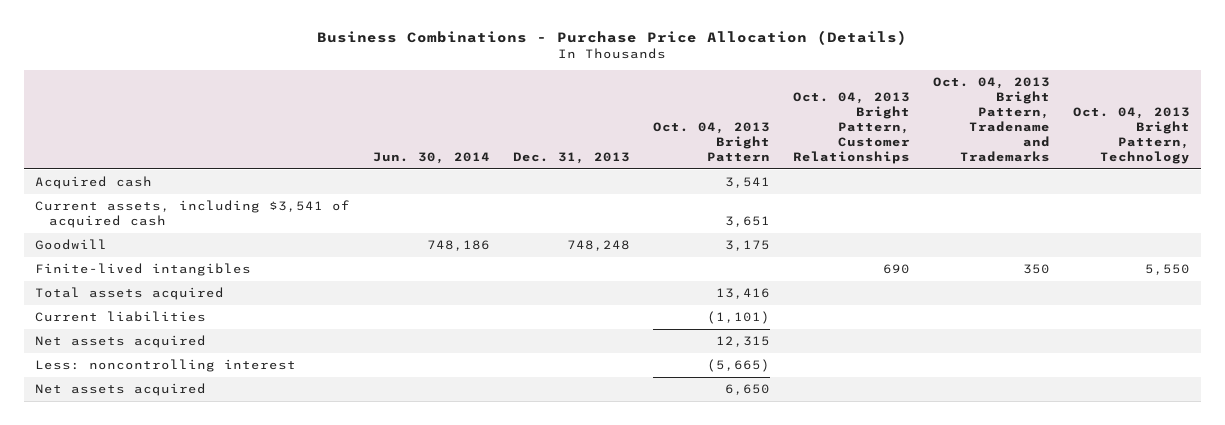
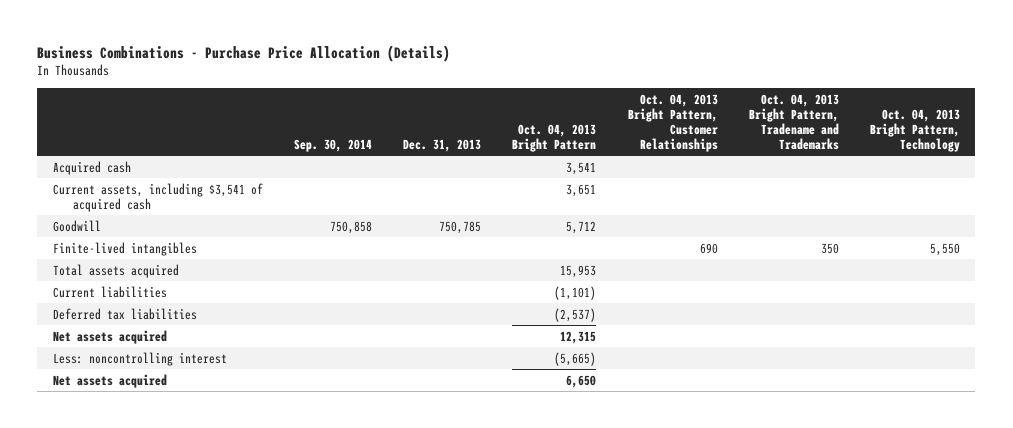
[373,152,491,165] Jun. 30, 2014 -> none
none -> [294,138,373,152] Sep. 30, 2014
[566,239,630,251] 748,248 -> [439,220,482,234] 750,785
[724,239,770,251] 3,175 -> [566,220,597,234] 5,712
[715,287,770,299] 13,416 -> [560,264,597,278] 15,953
none -> [53,307,198,320] Deferred tax liabilities

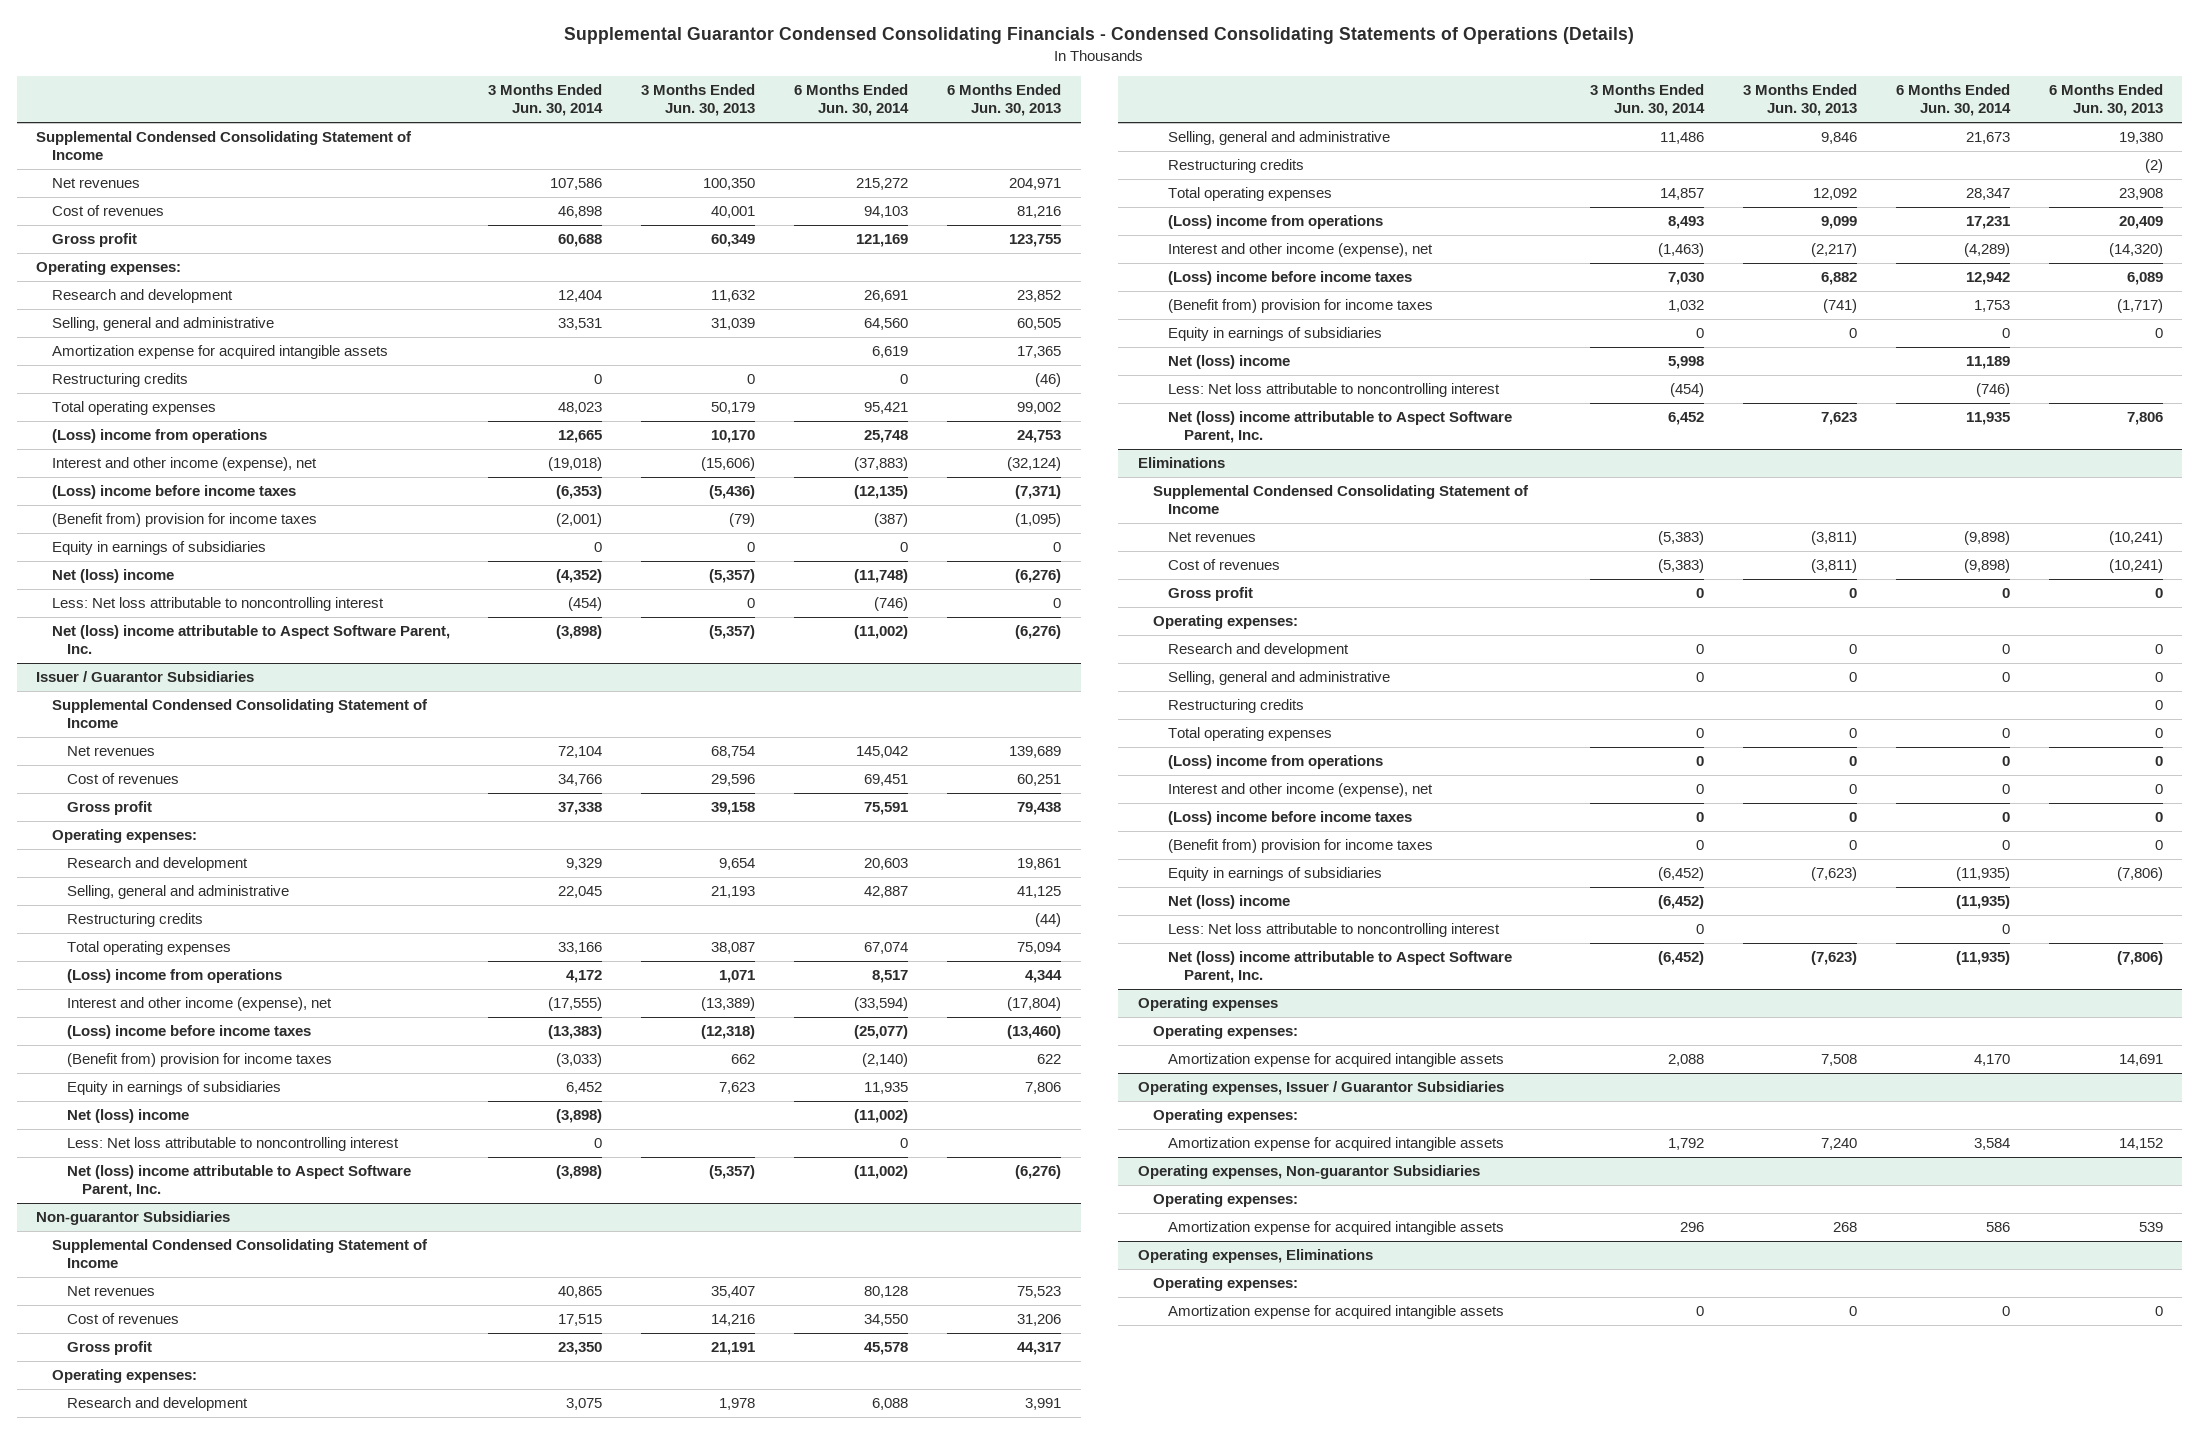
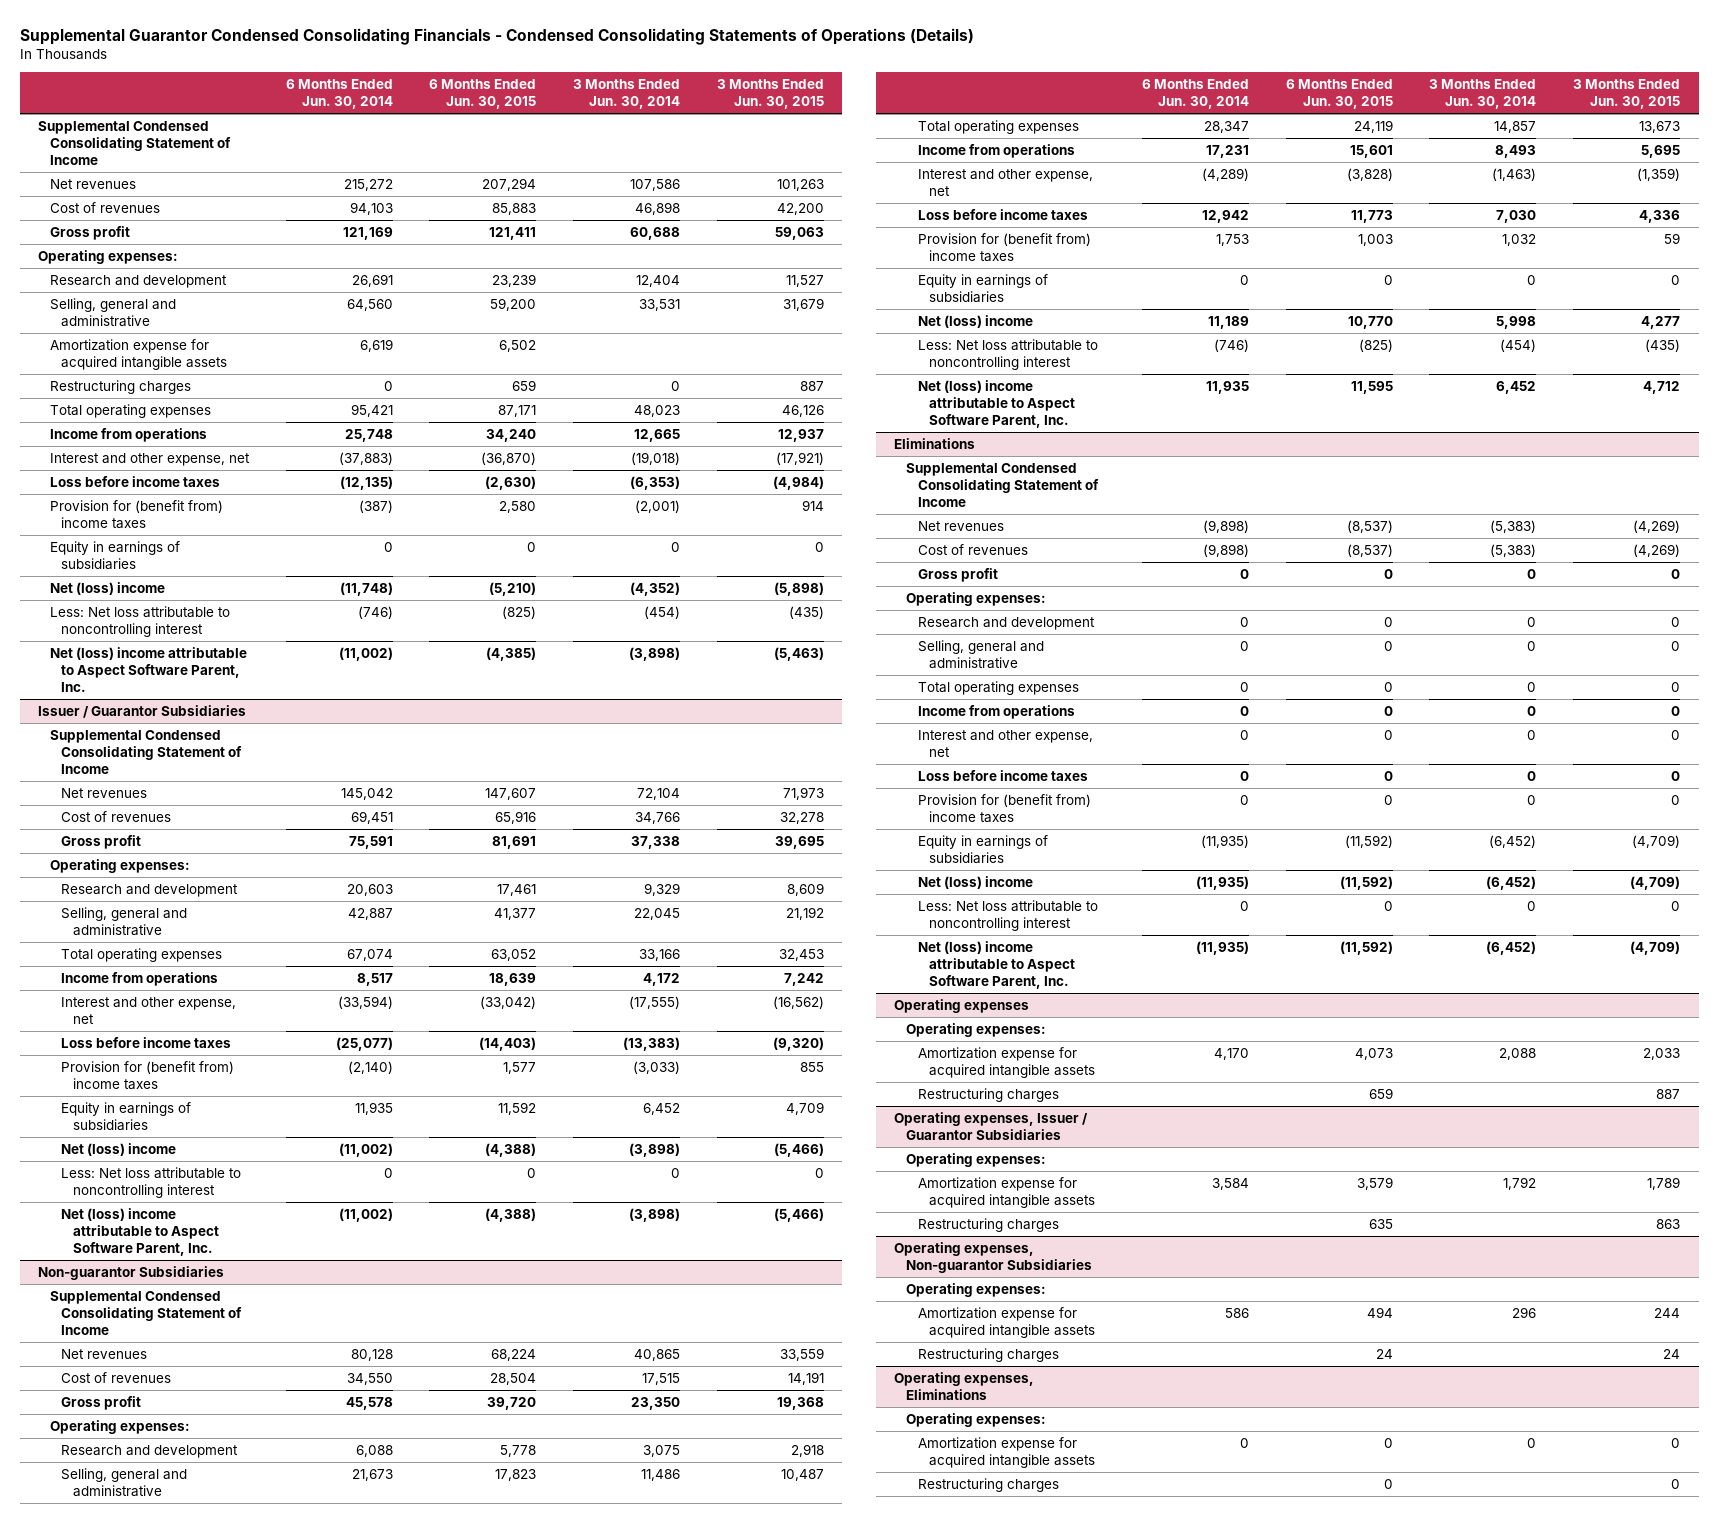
[641,84,756,117] 3 Months Ended Jun. 30, 2013 -> none
[947,84,1062,117] 6 Months Ended Jun. 30, 2013 -> none
none -> [429,79,537,110] 6 Months Ended Jun. 30, 2015
none -> [716,79,824,110] 3 Months Ended Jun. 30, 2015
[51,373,188,388] Restructuring credits -> [49,380,191,395] Restructuring charges
[51,429,267,444] (Loss) income from operations -> [49,428,207,443] Income from operations
[51,457,317,472] Interest and other income (expense), net -> [49,453,250,467] Interest and other expense, net
[51,485,296,500] (Loss) income before income taxes -> [49,476,220,488] Loss before income taxes
[51,513,317,528] (Benefit from) provision for income taxes -> [49,500,223,529] Provision for (benefit from) income taxes
[66,913,203,928] Restructuring credits -> none
[66,969,282,984] (Loss) income from operations -> [61,972,219,987] Income from operations
[66,997,332,1012] Interest and other income (expense), net -> [61,997,237,1024] Interest and other expense, net
[66,1025,311,1040] (Loss) income before income taxes -> [61,1037,232,1049] Loss before income taxes
[66,1053,332,1068] (Benefit from) provision for income taxes -> [61,1061,235,1090] Provision for (benefit from) income taxes
[1168,159,1305,174] Restructuring credits -> none
[1168,215,1384,230] (Loss) income from operations -> [917,144,1075,159] Income from operations
[1168,243,1434,258] Interest and other income (expense), net -> [917,169,1093,196] Interest and other expense, net
[1168,271,1413,286] (Loss) income before income taxes -> [917,209,1088,221] Loss before income taxes
[1168,299,1434,314] (Benefit from) provision for income taxes -> [917,233,1091,262] Provision for (benefit from) income taxes
[1168,699,1305,714] Restructuring credits -> none
[1168,755,1384,770] (Loss) income from operations -> [917,705,1075,720] Income from operations
[1168,783,1434,798] Interest and other income (expense), net -> [917,730,1093,757] Interest and other expense, net
[1168,811,1413,826] (Loss) income before income taxes -> [917,770,1088,782] Loss before income taxes
[1168,839,1434,854] (Benefit from) provision for income taxes -> [917,794,1091,823] Provision for (benefit from) income taxes
none -> [917,1088,1059,1103] Restructuring charges
none -> [917,1218,1059,1233] Restructuring charges
none -> [917,1348,1059,1363] Restructuring charges
none -> [917,1478,1059,1493] Restructuring charges

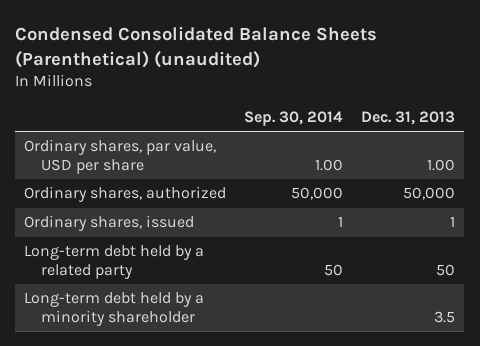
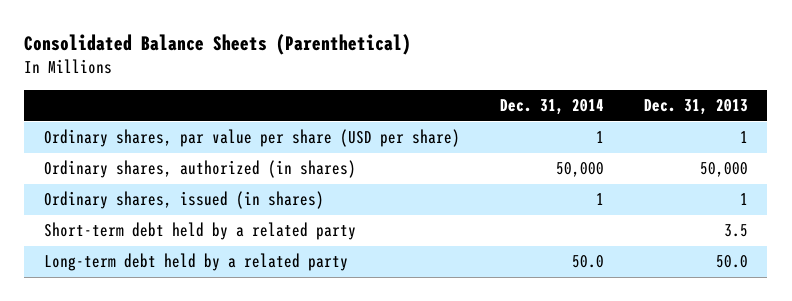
[15,26,378,68] Condensed Consolidated Balance Sheets (Parenthetical) (unaudited) -> [24,34,412,56] Consolidated Balance Sheets (Parenthetical)
[244,110,344,126] Sep. 30, 2014 -> none
none -> [499,99,604,116] Dec. 31, 2014
[24,292,205,326] Long-term debt held by a minority shareholder -> none
[24,139,217,174] Ordinary shares, par value, USD per share -> [43,129,460,148] Ordinary shares, par value per share (USD per share)
[427,158,456,171] 1.00 -> [739,131,748,144] 1
[24,186,227,203] Ordinary shares, authorized -> [43,160,356,179] Ordinary shares, authorized (in shares)
[24,215,195,232] Ordinary shares, issued -> [43,191,324,210] Ordinary shares, issued (in shares)
none -> [43,222,356,241] Short-term debt held by a related party
[436,263,456,276] 50 -> [715,255,748,269] 50.0

